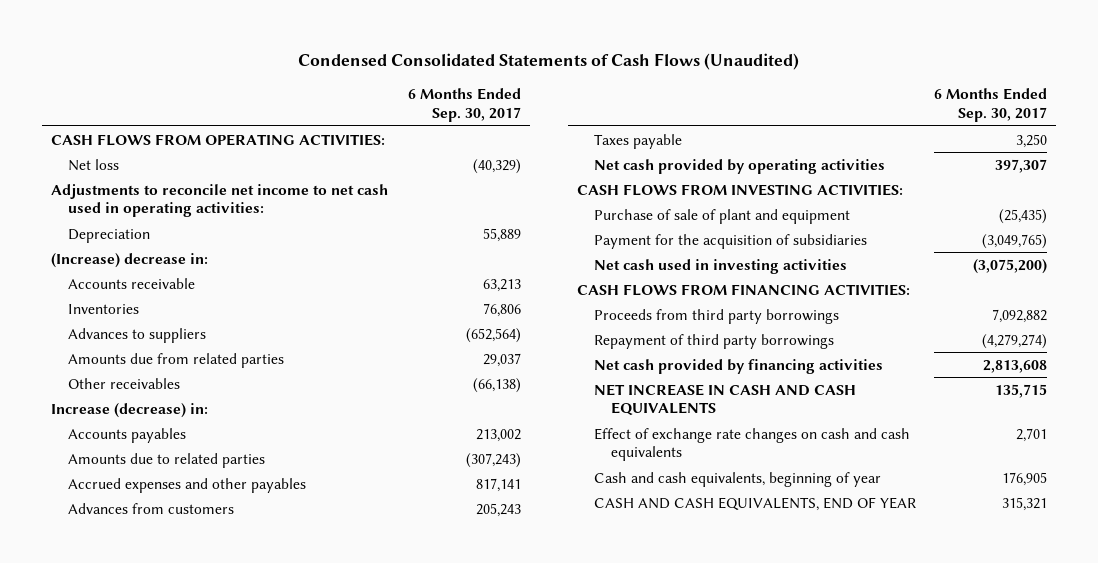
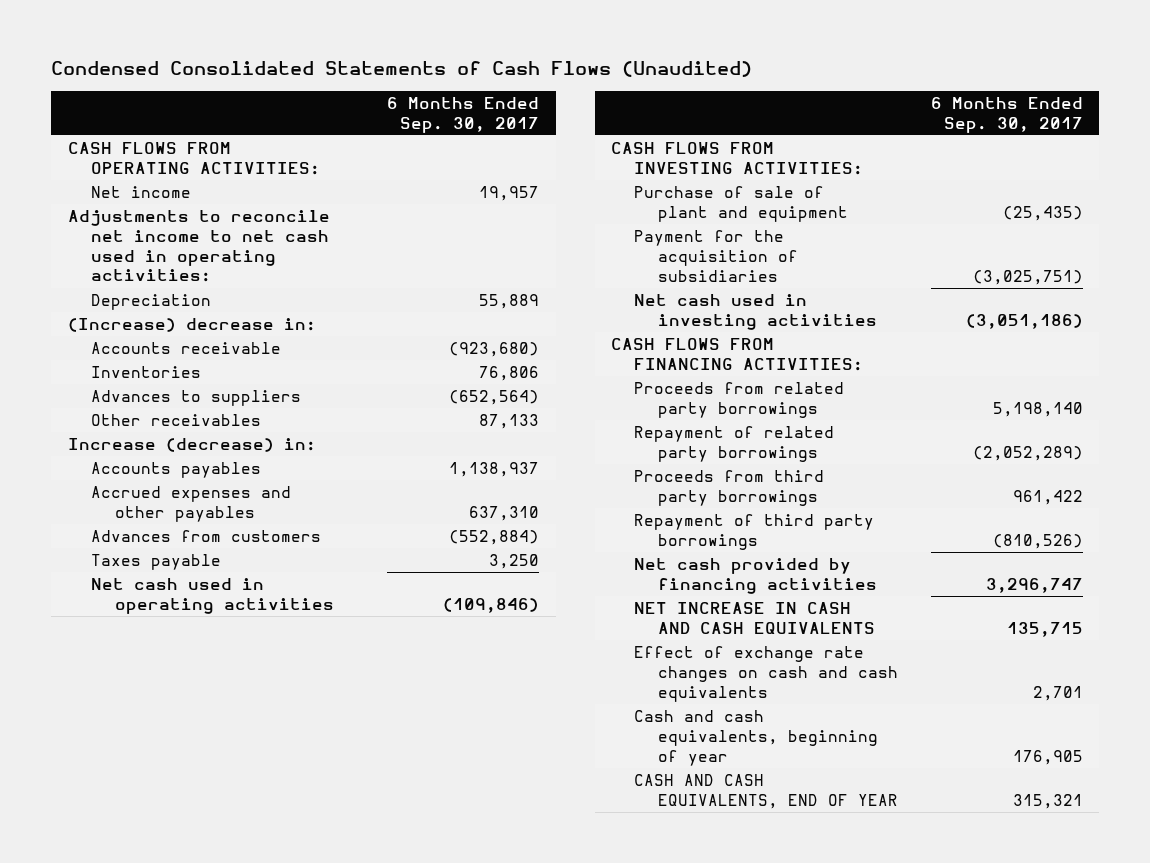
[68,158,120,171] Net loss -> [91,186,192,199] Net income
[472,158,521,174] (40,329) -> [479,186,540,202] 19,957
[482,278,521,292] 63,213 -> [449,342,540,358] (923,680)
[68,352,285,368] Amounts due from related parties -> none
[472,377,521,393] (66,138) -> [479,414,540,430] 87,133
[68,452,266,468] Amounts due to related parties -> none
[475,428,521,442] 213,002 -> [449,462,540,478] 1,138,937
[475,477,521,492] 817,141 -> [469,505,540,521] 637,310
[475,502,521,517] 205,243 -> [449,530,540,546] (552,884)
[594,158,886,174] Net cash provided by operating activities -> [91,578,334,614] Net cash used in operating activities
[994,158,1047,173] 397,307 -> [443,597,540,613] (109,846)
[981,233,1047,249] (3,049,765) -> [972,269,1083,285] (3,025,751)
[972,258,1047,274] (3,075,200) -> [965,313,1083,329] (3,051,186)
none -> [634,382,845,418] Proceeds from related party borrowings
none -> [634,426,835,462] Repayment of related party borrowings
[991,308,1047,323] 7,092,882 -> [1012,489,1083,505] 961,422
[981,333,1047,349] (4,279,274) -> [992,533,1083,549] (810,526)
[982,359,1047,373] 2,813,608 -> [985,577,1083,593] 3,296,747

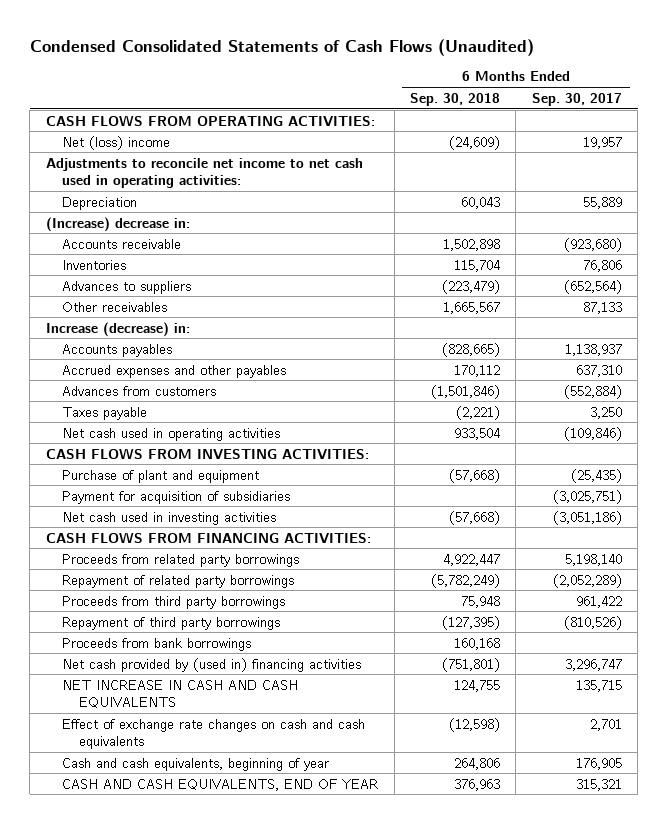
none -> [409,92,500,106] Sep. 30, 2018
[91,186,192,199] Net income -> [62,135,171,150] Net (loss) income
[634,186,849,222] Purchase of sale of plant and equipment -> [62,469,260,483] Purchase of plant and equipment
[634,230,799,282] Payment for the acquisition of subsidiaries -> [62,490,291,504] Payment for acquisition of subsidiaries
none -> [62,637,252,651] Proceeds from bank borrowings
[634,558,878,594] Net cash provided by financing activities -> [62,657,362,672] Net cash provided by (used in) financing activities

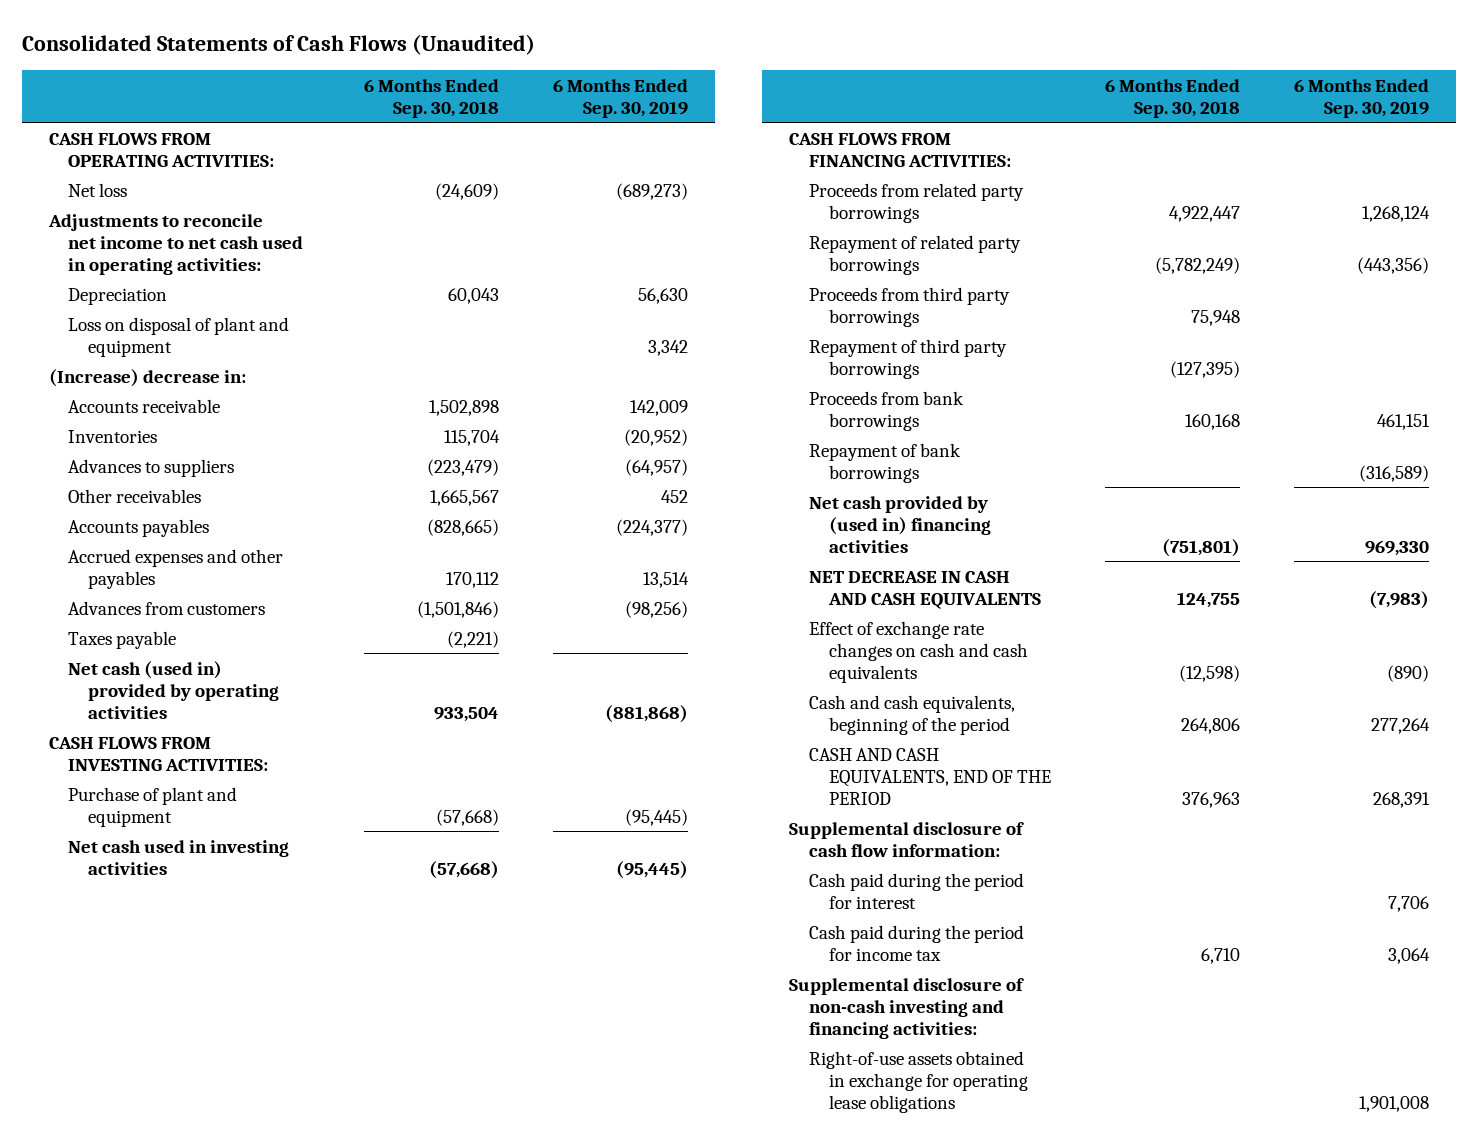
[29,38,534,56] Condensed Consolidated Statements of Cash Flows (Unaudited) -> [21,34,535,56] Consolidated Statements of Cash Flows (Unaudited)
[531,92,622,106] Sep. 30, 2017 -> none
none -> [553,78,689,118] 6 Months Ended Sep. 30, 2019
[62,135,171,150] Net (loss) income -> [68,182,128,197] Net loss
none -> [68,316,290,357] Loss on disposal of plant and equipment
[45,321,190,337] Increase (decrease) in: -> none
[62,427,281,441] Net cash used in operating activities -> [68,660,279,719] Net cash (used in) provided by operating activities
[62,490,291,504] Payment for acquisition of subsidiaries -> none
none -> [809,442,962,483] Repayment of bank borrowings
[62,679,299,708] NET INCREASE IN CASH AND CASH EQUIVALENTS -> [809,570,1041,609] NET DECREASE IN CASH AND CASH EQUIVALENTS
[62,757,330,771] Cash and cash equivalents, beginning of year -> [809,694,1016,735] Cash and cash equivalents, beginning of the period
[62,778,379,791] CASH AND CASH EQUIVALENTS, END OF YEAR -> [809,747,1051,805] CASH AND CASH EQUIVALENTS, END OF THE PERIOD
none -> [789,821,1025,857] Supplemental disclosure of cash flow information:
none -> [809,872,1025,909] Cash paid during the period for interest
none -> [809,924,1025,961] Cash paid during the period for income tax
none -> [789,977,1025,1039] Supplemental disclosure of non-cash investing and financing activities:
none -> [809,1050,1028,1113] Right-of-use assets obtained in exchange for operating lease obligations

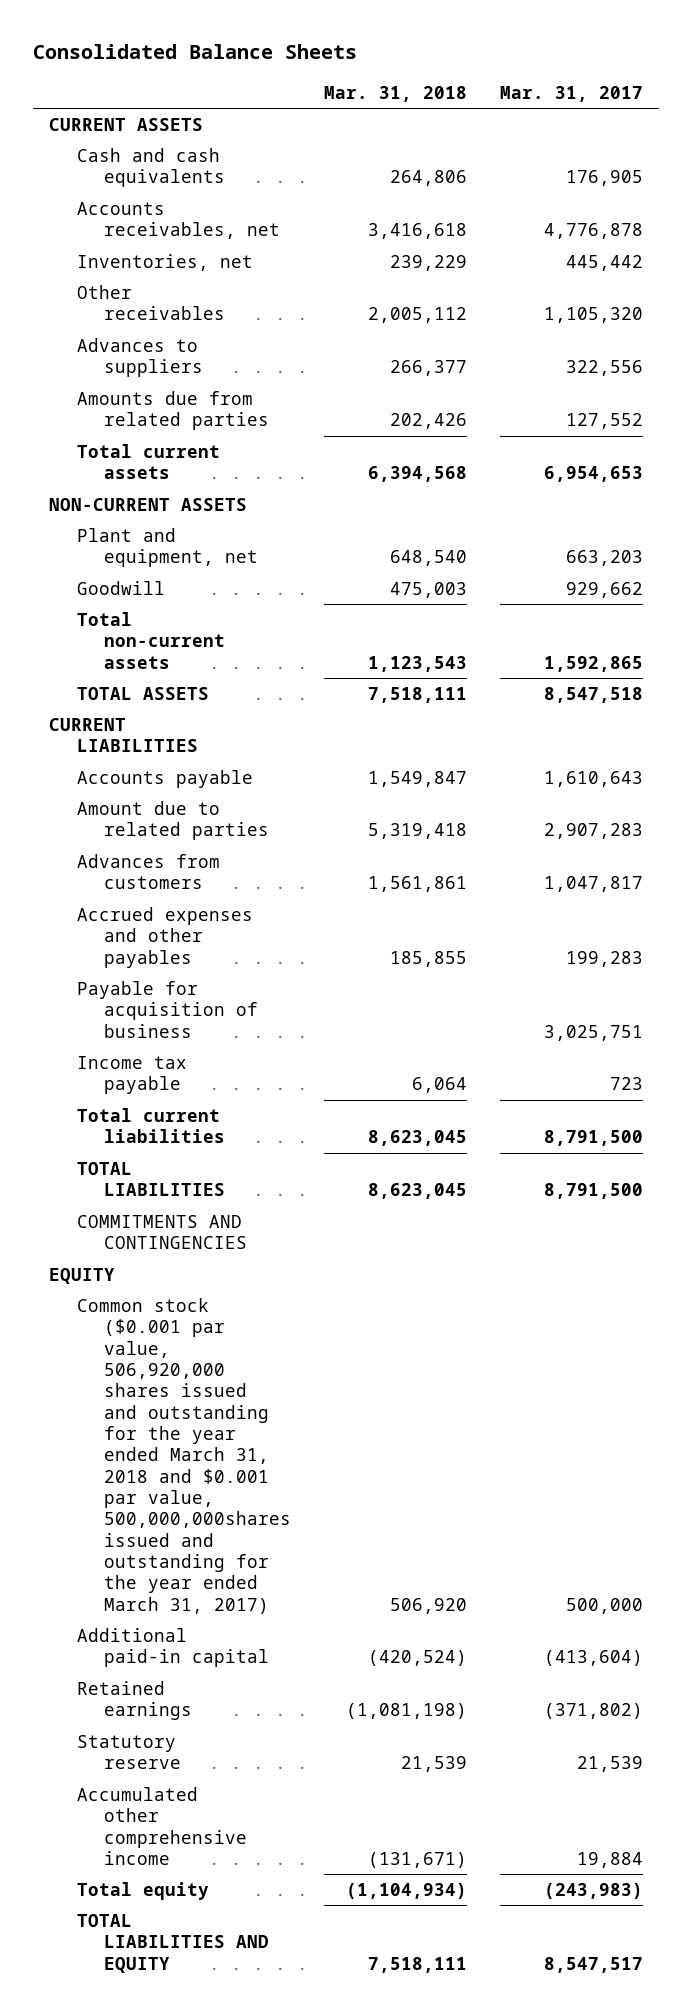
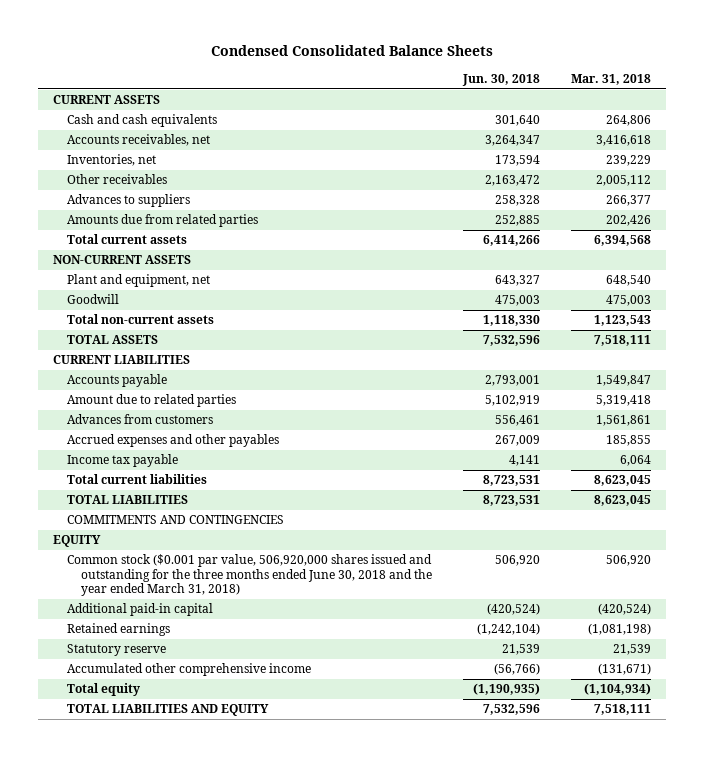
[32,44,357,60] Consolidated Balance Sheets -> [211,45,494,57] Condensed Consolidated Balance Sheets
[499,85,643,102] Mar. 31, 2017 -> none
none -> [461,73,540,86] Jun. 30, 2018
[76,980,259,1038] Payable for acquisition of business -> none
[76,1297,292,1614] Common stock ($0.001 par value, 506,920,000 shares issued and outstanding for the year ended March 31, 2018 and $0.001 par value, 500,000,000shares issued and outstanding for the year ended March 31, 2017) -> [67,554,433,597] Common stock ($0.001 par value, 506,920,000 shares issued and outstanding for the three months ended June 30, 2018 and the year ended March 31, 2018)

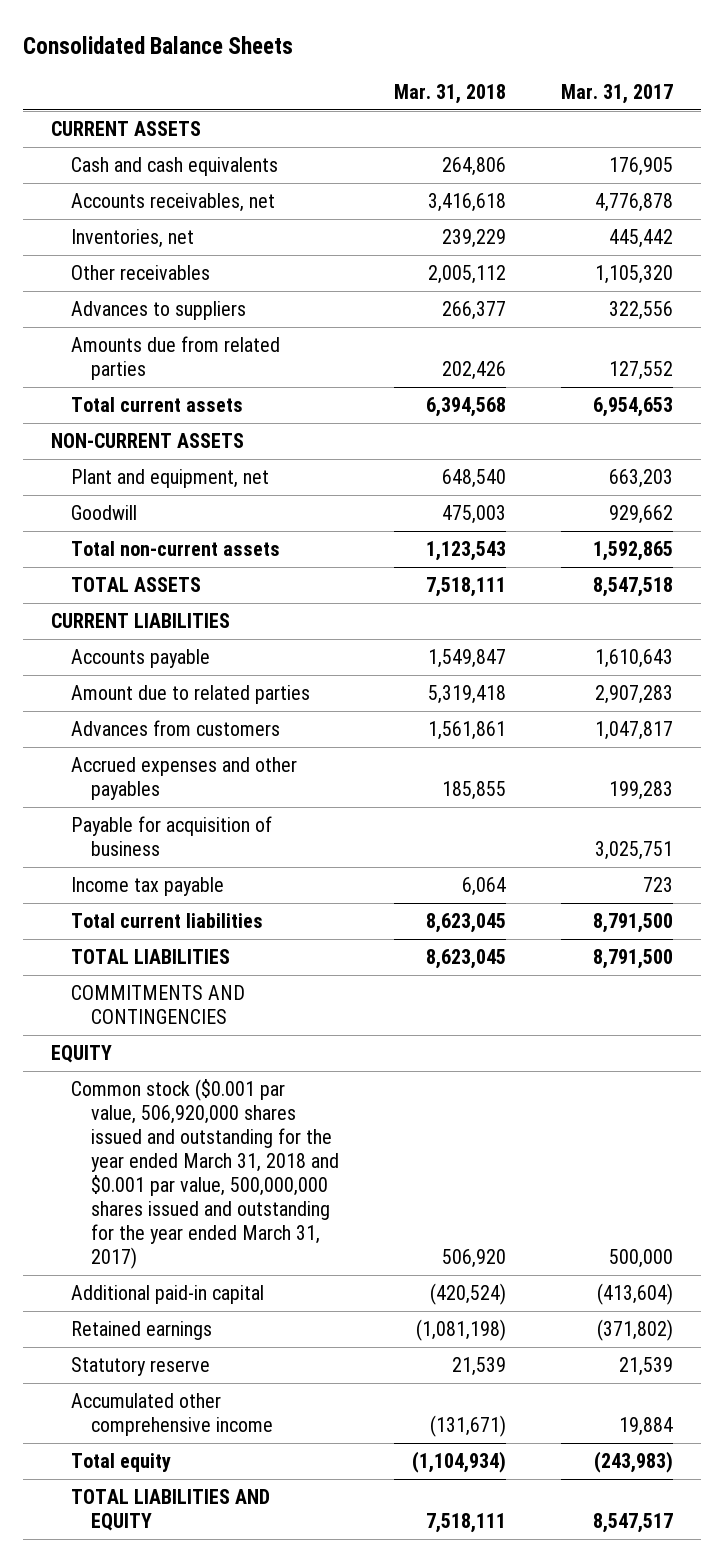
[211,45,494,57] Condensed Consolidated Balance Sheets -> [22,35,293,54] Consolidated Balance Sheets
[461,73,540,86] Jun. 30, 2018 -> none
none -> [561,83,674,104] Mar. 31, 2017
none -> [70,816,272,857] Payable for acquisition of business
[67,554,433,597] Common stock ($0.001 par value, 506,920,000 shares issued and outstanding for the three months ended June 30, 2018 and the year ended March 31, 2018) -> [70,1079,339,1269] Common stock ($0.001 par value, 506,920,000 shares issued and outstanding for the year ended March 31, 2018 and $0.001 par value, 500,000,000 shares issued and outstanding for the year ended March 31, 2017)

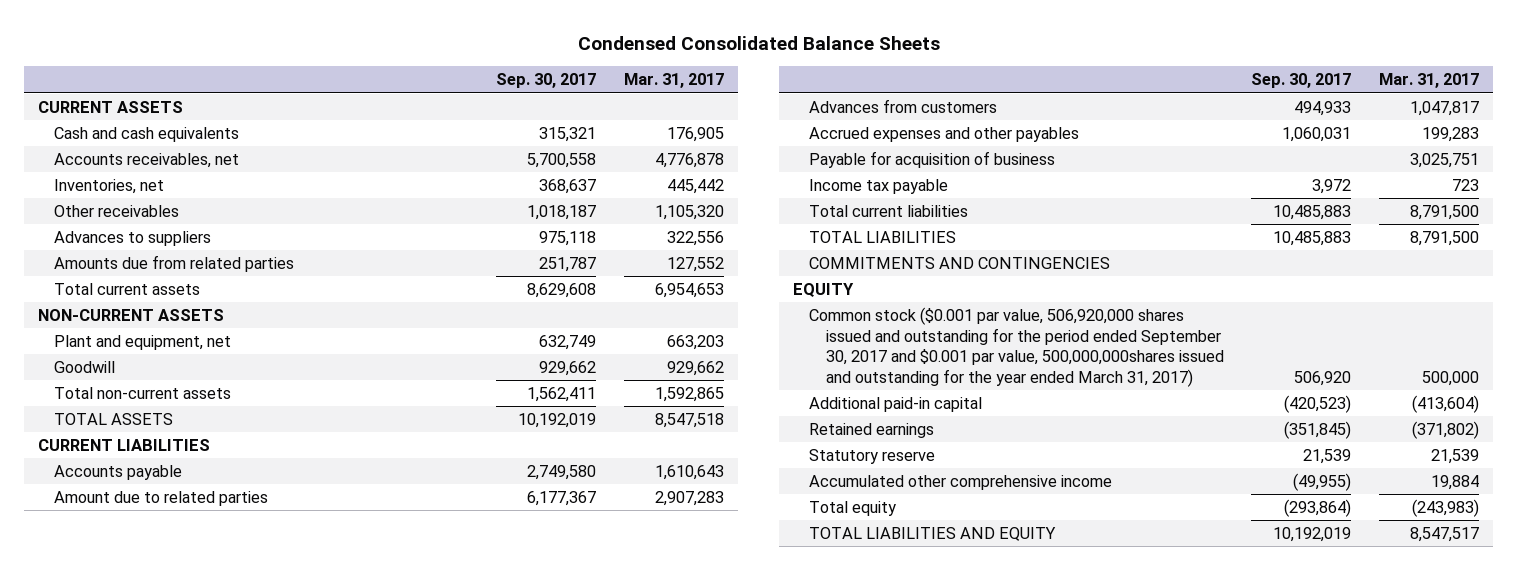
[22,35,293,54] Consolidated Balance Sheets -> [577,35,940,50] Condensed Consolidated Balance Sheets
[394,83,507,104] Mar. 31, 2018 -> none
none -> [496,73,597,89] Sep. 30, 2017
[70,1079,339,1269] Common stock ($0.001 par value, 506,920,000 shares issued and outstanding for the year ended March 31, 2018 and $0.001 par value, 500,000,000 shares issued and outstanding for the year ended March 31, 2017) -> [809,306,1224,387] Common stock ($0.001 par value, 506,920,000 shares issued and outstanding for the period ended September 30, 2017 and $0.001 par value, 500,000,000shares issued and outstanding for the year ended March 31, 2017)

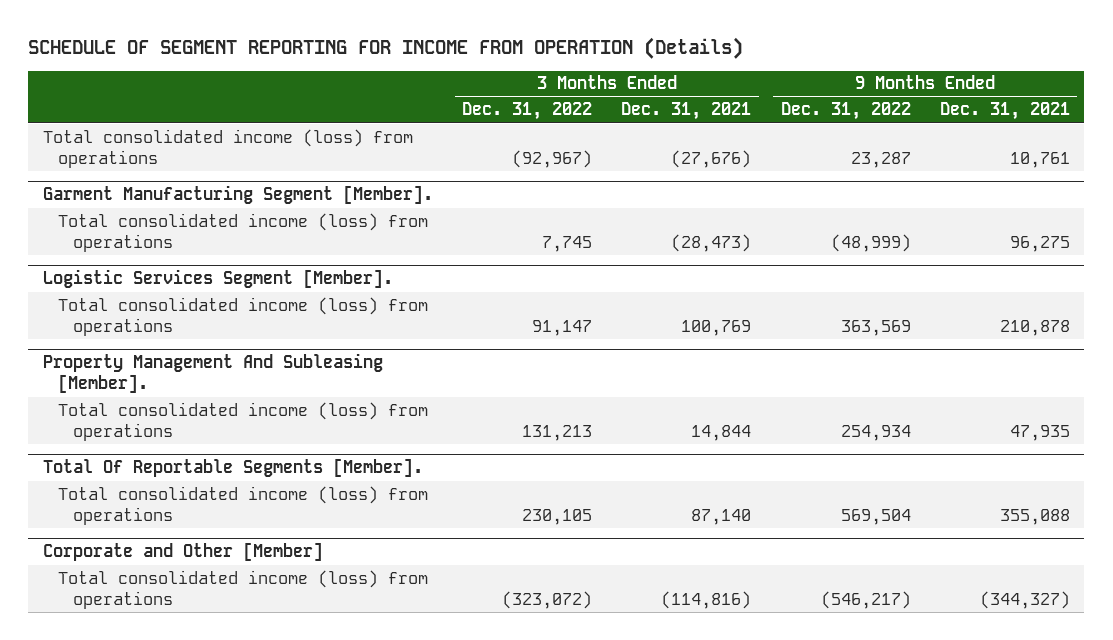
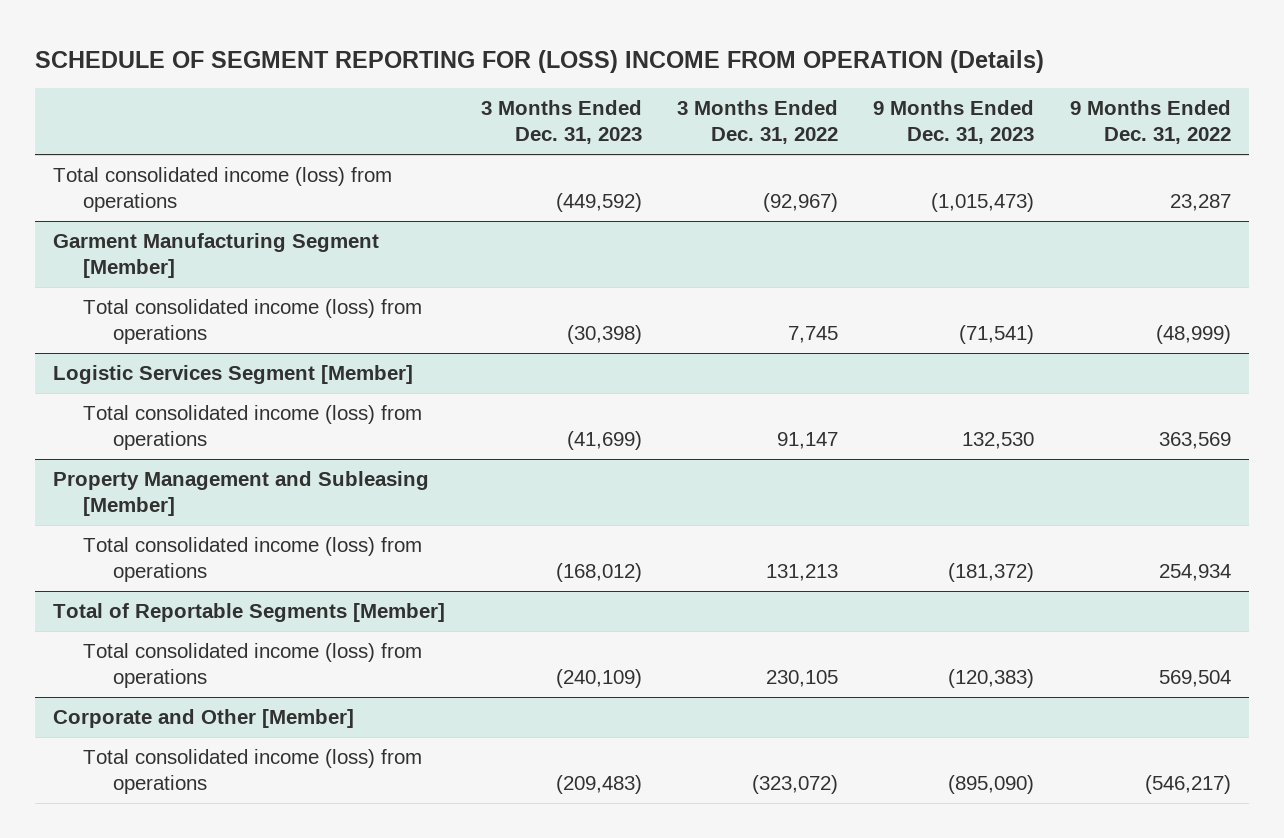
[28,36,744,59] SCHEDULE OF SEGMENT REPORTING FOR INCOME FROM OPERATION (Details) -> [35,49,1045,73] SCHEDULE OF SEGMENT REPORTING FOR (LOSS) INCOME FROM OPERATION (Details)
[621,102,752,121] Dec. 31, 2021 -> none
[939,102,1070,121] Dec. 31, 2021 -> none
none -> [480,100,642,145] 3 Months Ended Dec. 31, 2023
none -> [873,100,1035,145] 9 Months Ended Dec. 31, 2023
[42,185,433,205] Garment Manufacturing Segment [Member]. -> [53,233,380,279] Garment Manufacturing Segment [Member]
[42,269,393,289] Logistic Services Segment [Member]. -> [53,365,414,385] Logistic Services Segment [Member]
[42,353,383,394] Property Management And Subleasing [Member]. -> [53,471,430,517] Property Management and Subleasing [Member]
[42,458,423,478] Total Of Reportable Segments [Member]. -> [53,603,446,623] Total of Reportable Segments [Member]

